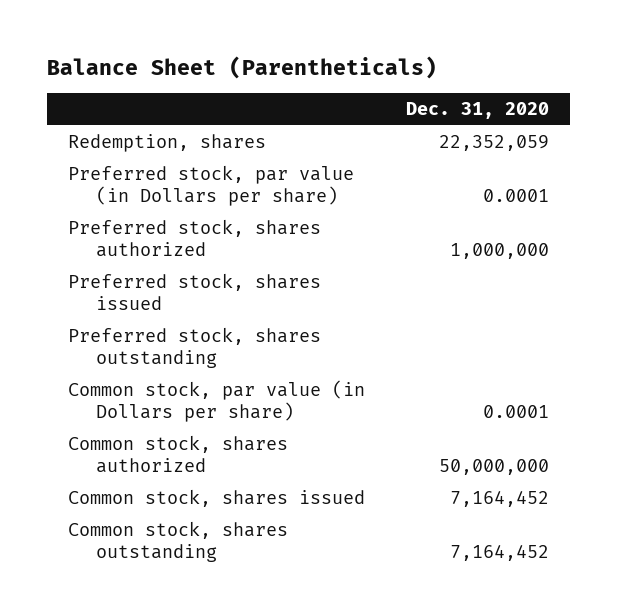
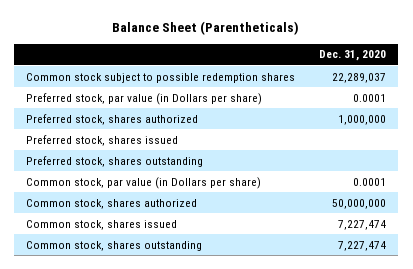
[67,134,266,153] Redemption, shares -> none
none -> [26,72,296,83] Common stock subject to possible redemption shares
[450,491,550,508] 7,164,452 -> [338,219,387,230] 7,227,474
[450,545,550,562] 7,164,452 -> [338,240,387,251] 7,227,474

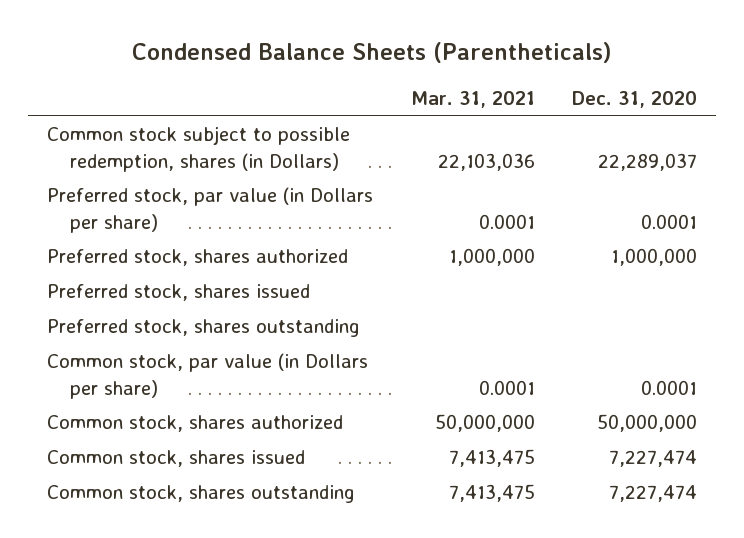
[112,21,300,36] Balance Sheet (Parentheticals) -> [132,42,613,64] Condensed Balance Sheets (Parentheticals)
none -> [410,91,535,109] Mar. 31, 2021
[26,72,296,83] Common stock subject to possible redemption shares -> [46,126,350,172] Common stock subject to possible redemption, shares (in Dollars)

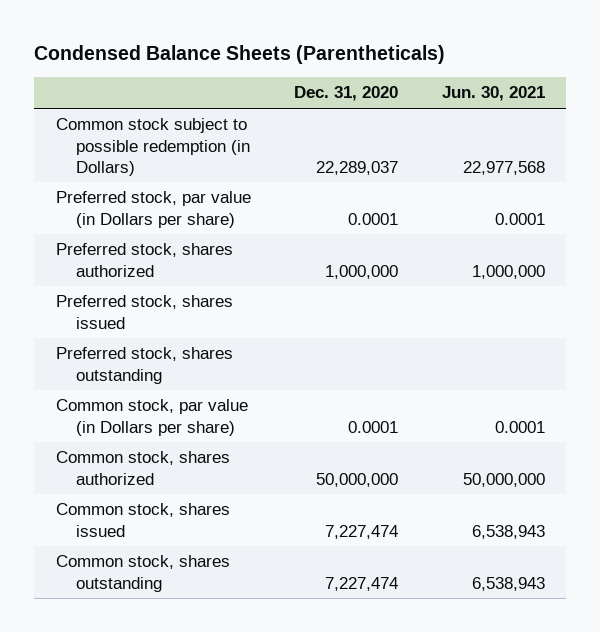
[410,91,535,109] Mar. 31, 2021 -> none
none -> [441,86,545,102] Jun. 30, 2021
[46,126,350,172] Common stock subject to possible redemption, shares (in Dollars) -> [55,118,250,176] Common stock subject to possible redemption (in Dollars)

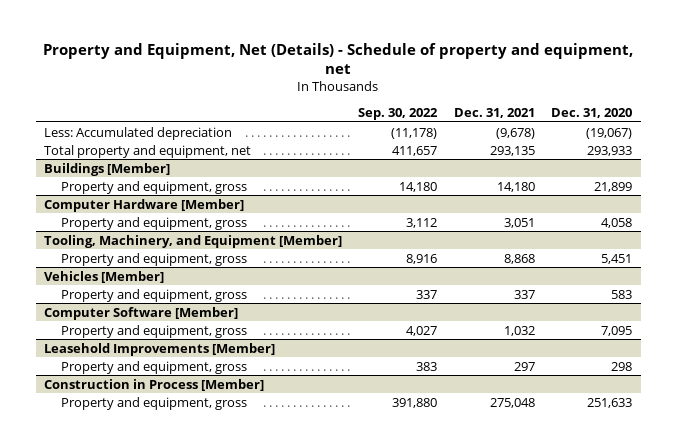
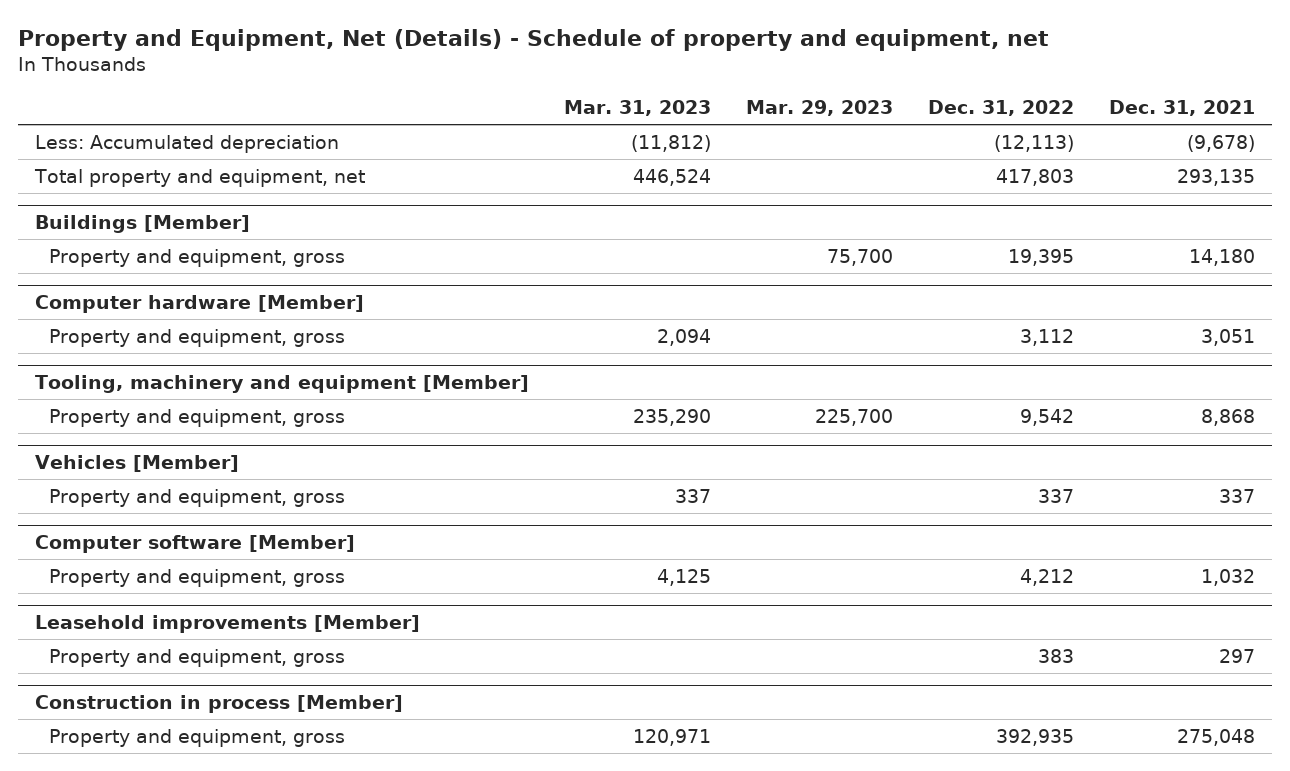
[358,108,439,121] Sep. 30, 2022 -> none
[551,108,633,119] Dec. 31, 2020 -> none
none -> [563,100,711,117] Mar. 31, 2023
none -> [745,100,893,117] Mar. 29, 2023
none -> [927,100,1074,117] Dec. 31, 2022
[43,198,244,212] Computer Hardware [Member] -> [34,294,364,313] Computer hardware [Member]
[43,234,342,248] Tooling, Machinery, and Equipment [Member] -> [34,374,529,393] Tooling, machinery and equipment [Member]
[43,306,238,320] Computer Software [Member] -> [34,534,355,553] Computer software [Member]
[43,342,275,356] Leasehold Improvements [Member] -> [34,614,420,633] Leasehold improvements [Member]
[43,378,264,391] Construction in Process [Member] -> [34,694,403,713] Construction in process [Member]

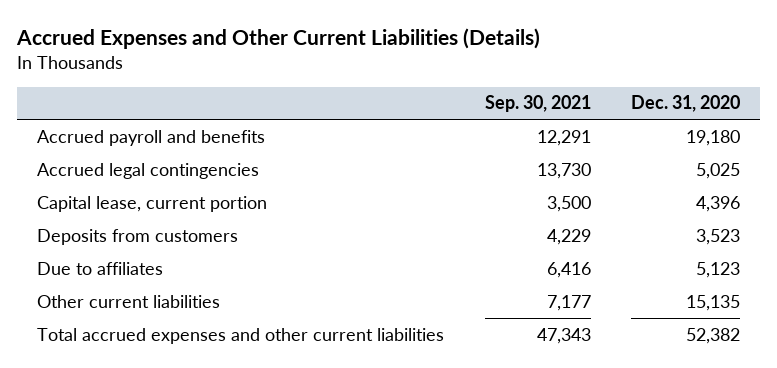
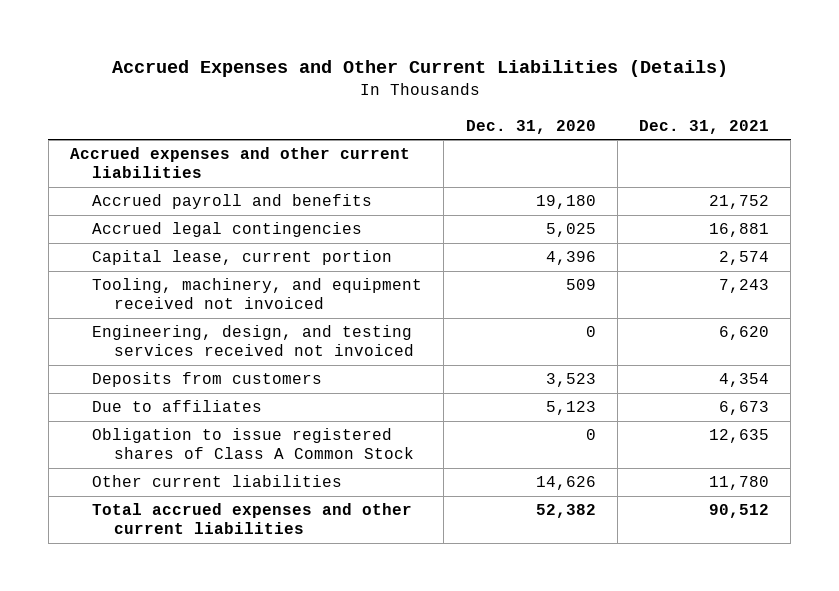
[484,95,591,113] Sep. 30, 2021 -> none
none -> [639,119,770,134] Dec. 31, 2021
none -> [70,147,411,179] Accrued expenses and other current liabilities
none -> [92,278,423,310] Tooling, machinery, and equipment received not invoiced
none -> [92,325,415,357] Engineering, design, and testing services received not invoiced
none -> [92,428,415,460] Obligation to issue registered shares of Class A Common Stock
[685,294,740,311] 15,135 -> [535,476,596,491] 14,626

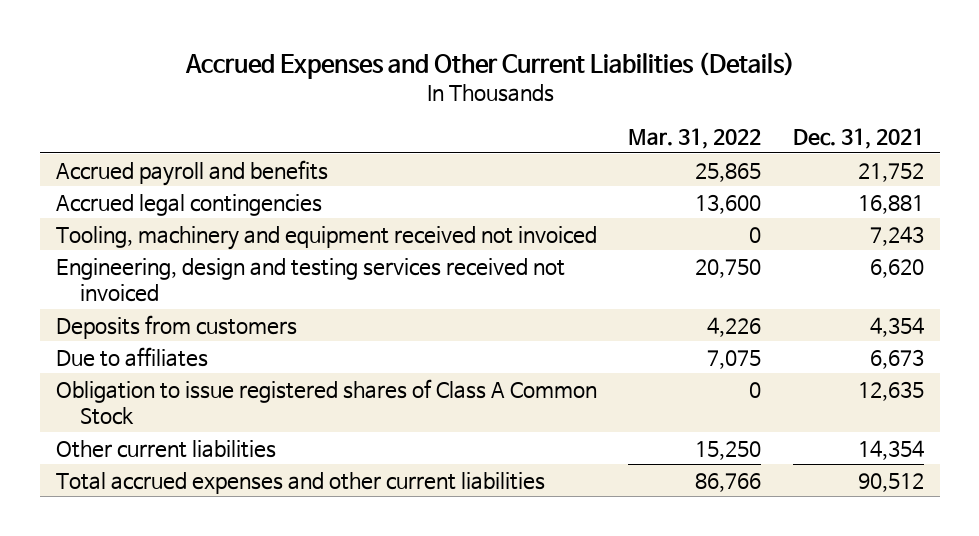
[465,119,596,134] Dec. 31, 2020 -> none
none -> [628,127,762,149] Mar. 31, 2022
[70,147,411,179] Accrued expenses and other current liabilities -> none
[92,250,393,266] Capital lease, current portion -> none
[92,278,423,310] Tooling, machinery, and equipment received not invoiced -> [55,225,597,250] Tooling, machinery and equipment received not invoiced
[92,325,415,357] Engineering, design, and testing services received not invoiced -> [55,257,565,302] Engineering, design and testing services received not invoiced
[709,476,770,491] 11,780 -> [857,439,924,460] 14,354

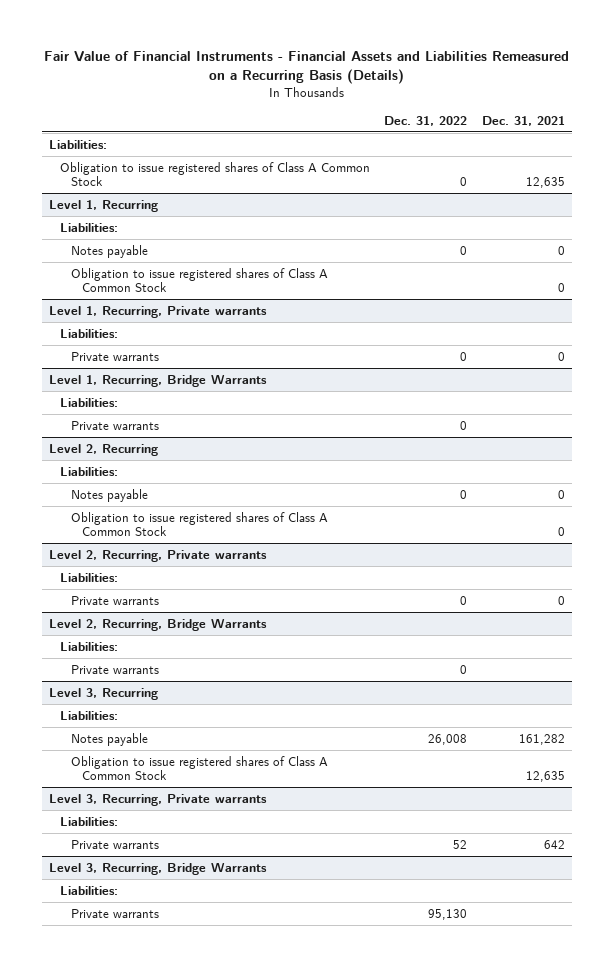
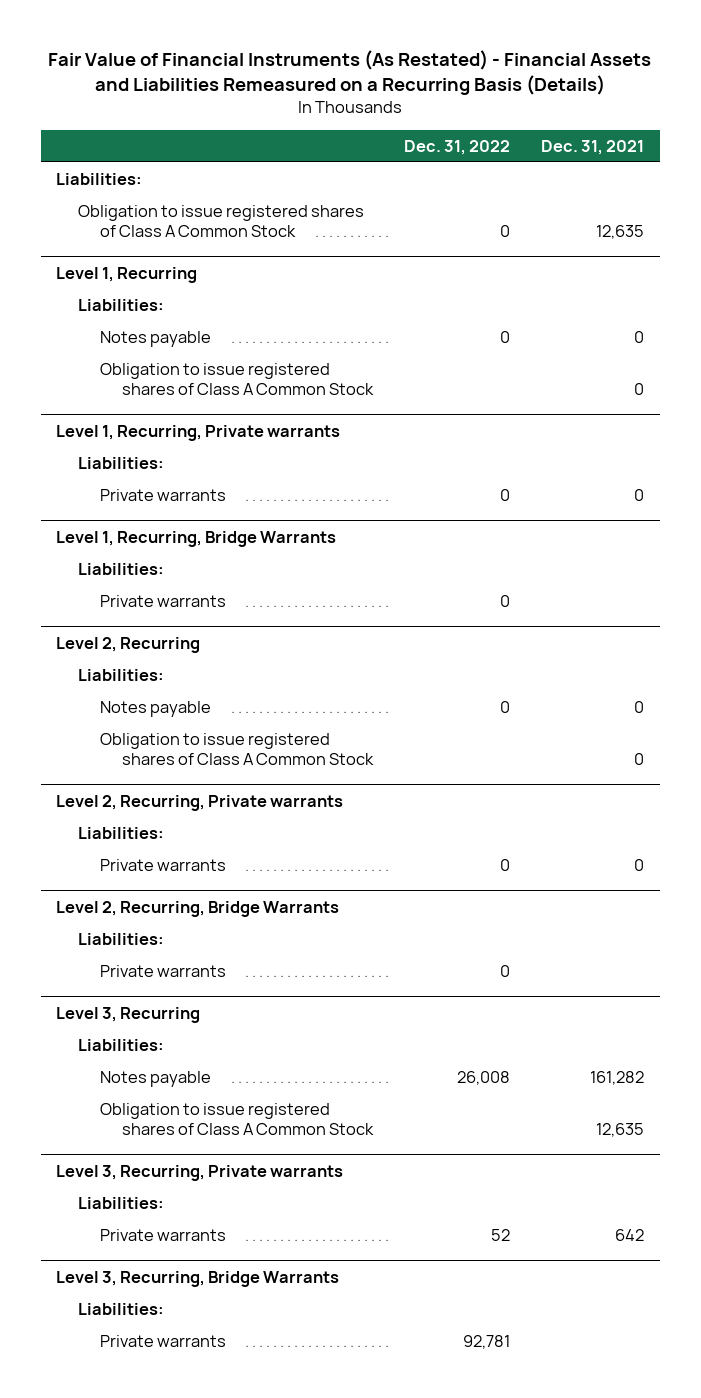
[43,51,569,85] Fair Value of Financial Instruments - Financial Assets and Liabilities Remeasured on a Recurring Basis (Details) -> [48,49,652,96] Fair Value of Financial Instruments (As Restated) - Financial Assets and Liabilities Remeasured on a Recurring Basis (Details)
[428,908,468,920] 95,130 -> [463,1335,511,1350] 92,781

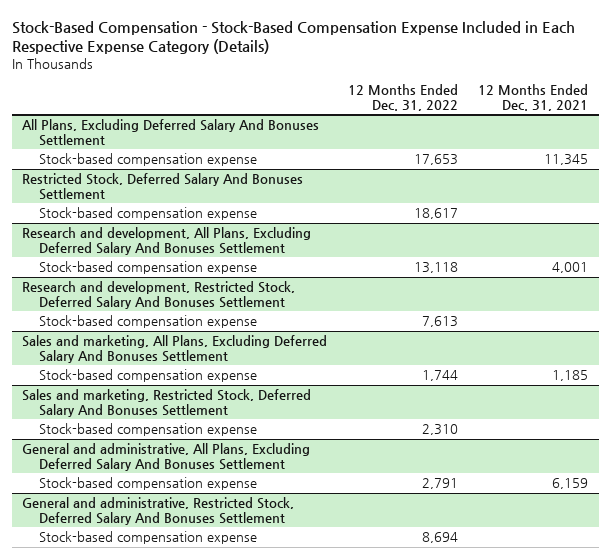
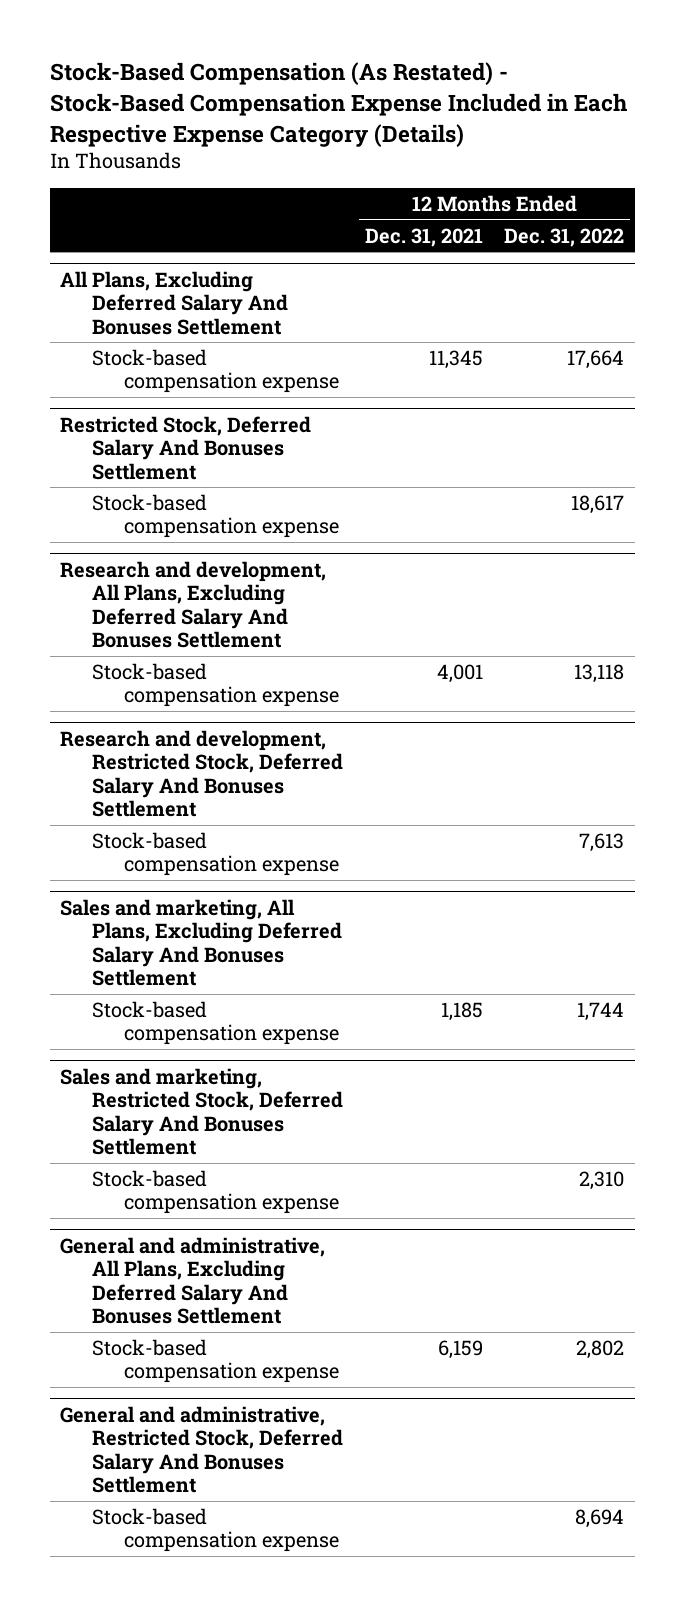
[12,20,576,54] Stock-Based Compensation - Stock-Based Compensation Expense Included in Each Respective Expense Category (Details) -> [49,62,627,147] Stock-Based Compensation (As Restated) - Stock-Based Compensation Expense Included in Each Respective Expense Category (Details)
[413,154,458,166] 17,653 -> [567,349,625,369] 17,664
[421,478,458,490] 2,791 -> [576,1339,625,1359] 2,802

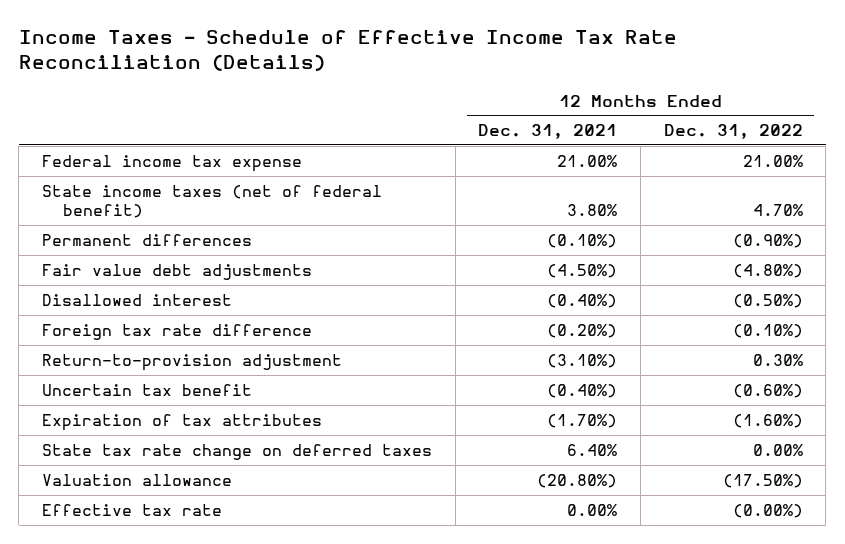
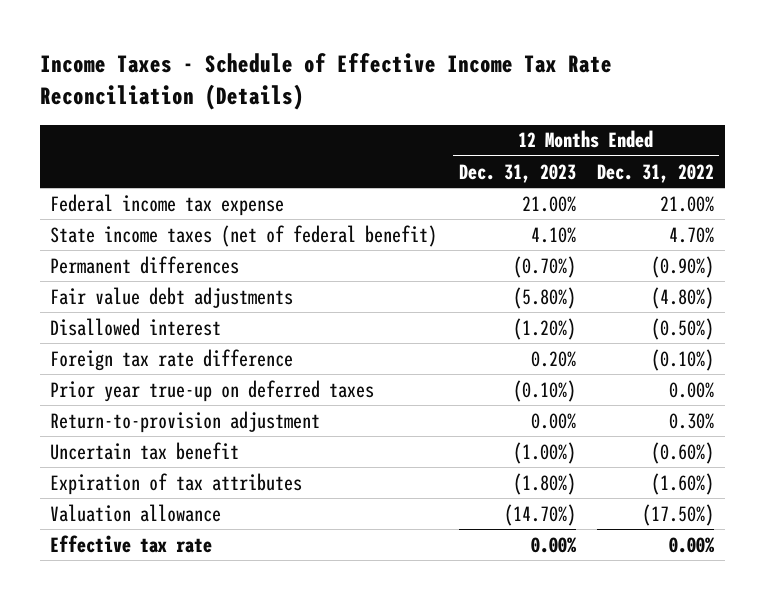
[478,124,618,140] Dec. 31, 2021 -> none
none -> [458,163,576,183] Dec. 31, 2023
none -> [50,379,375,402] Prior year true-up on deferred taxes
[42,443,433,460] State tax rate change on deferred taxes -> none
[732,503,803,518] (0.00%) -> [669,536,716,553] 0.00%

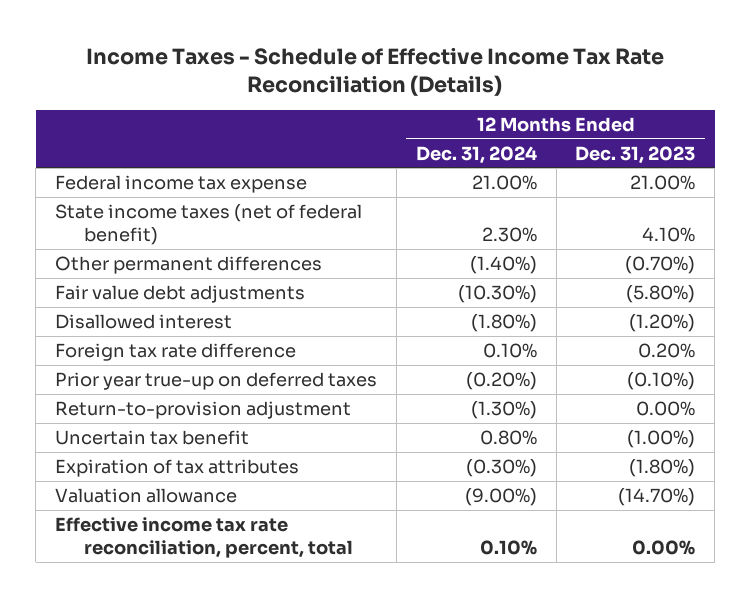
[597,163,715,183] Dec. 31, 2022 -> none
none -> [415,145,537,164] Dec. 31, 2024
[50,255,240,274] Permanent differences -> [55,255,323,274] Other permanent differences
[50,534,213,553] Effective tax rate -> [55,516,354,559] Effective income tax rate reconciliation, percent, total

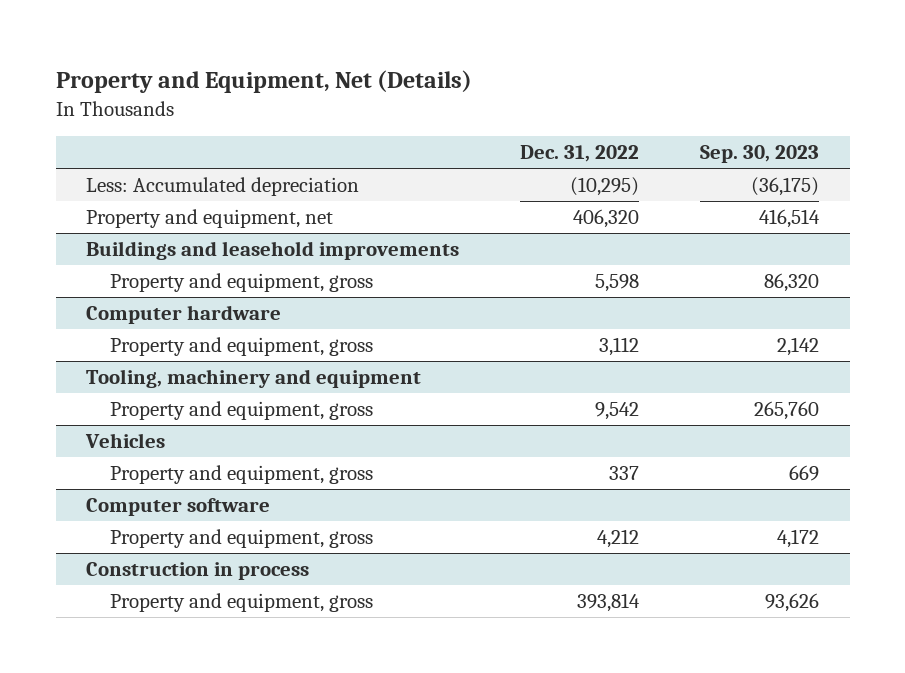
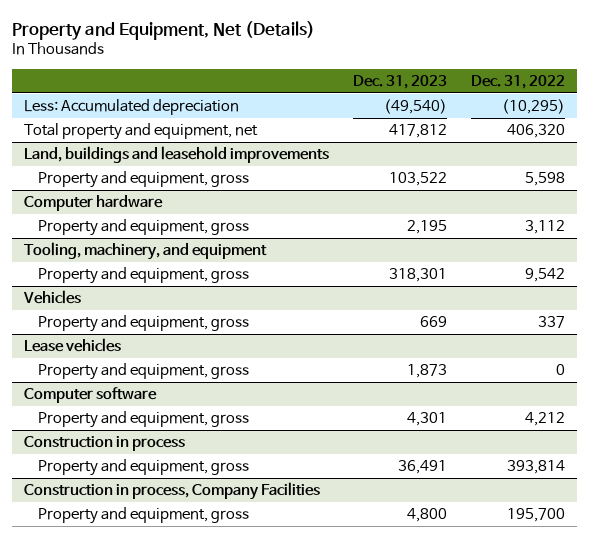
[700,145,820,164] Sep. 30, 2023 -> none
none -> [353,75,448,90] Dec. 31, 2023
[86,208,334,228] Property and equipment, net -> [24,123,259,141] Total property and equipment, net
[86,240,460,260] Buildings and leasehold improvements -> [24,146,330,164] Land, buildings and leasehold improvements
[86,368,422,388] Tooling, machinery and equipment -> [24,242,268,261] Tooling, machinery, and equipment
none -> [24,338,122,353] Lease vehicles
none -> [37,363,249,381] Property and equipment, gross
none -> [24,482,321,501] Construction in process, Company Facilities
none -> [37,507,249,525] Property and equipment, gross

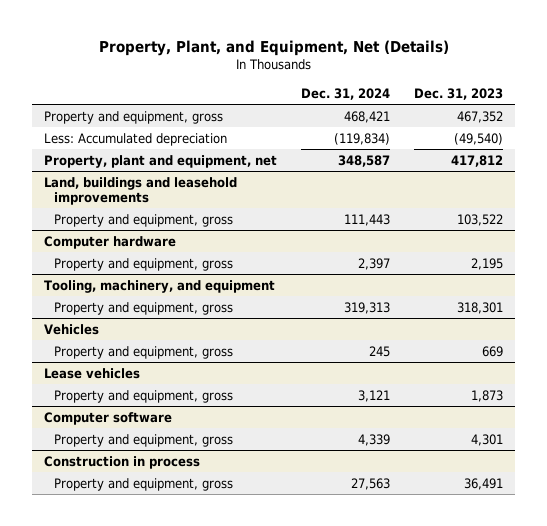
[12,20,316,40] Property and Equipment, Net (Details) -> [98,40,449,57] Property, Plant, and Equipment, Net (Details)
[471,75,566,90] Dec. 31, 2022 -> none
none -> [301,88,391,101] Dec. 31, 2024
none -> [44,110,224,124] Property and equipment, gross
[24,123,259,141] Total property and equipment, net -> [44,154,278,168] Property, plant and equipment, net
[24,482,321,501] Construction in process, Company Facilities -> none
[37,507,249,525] Property and equipment, gross -> none

